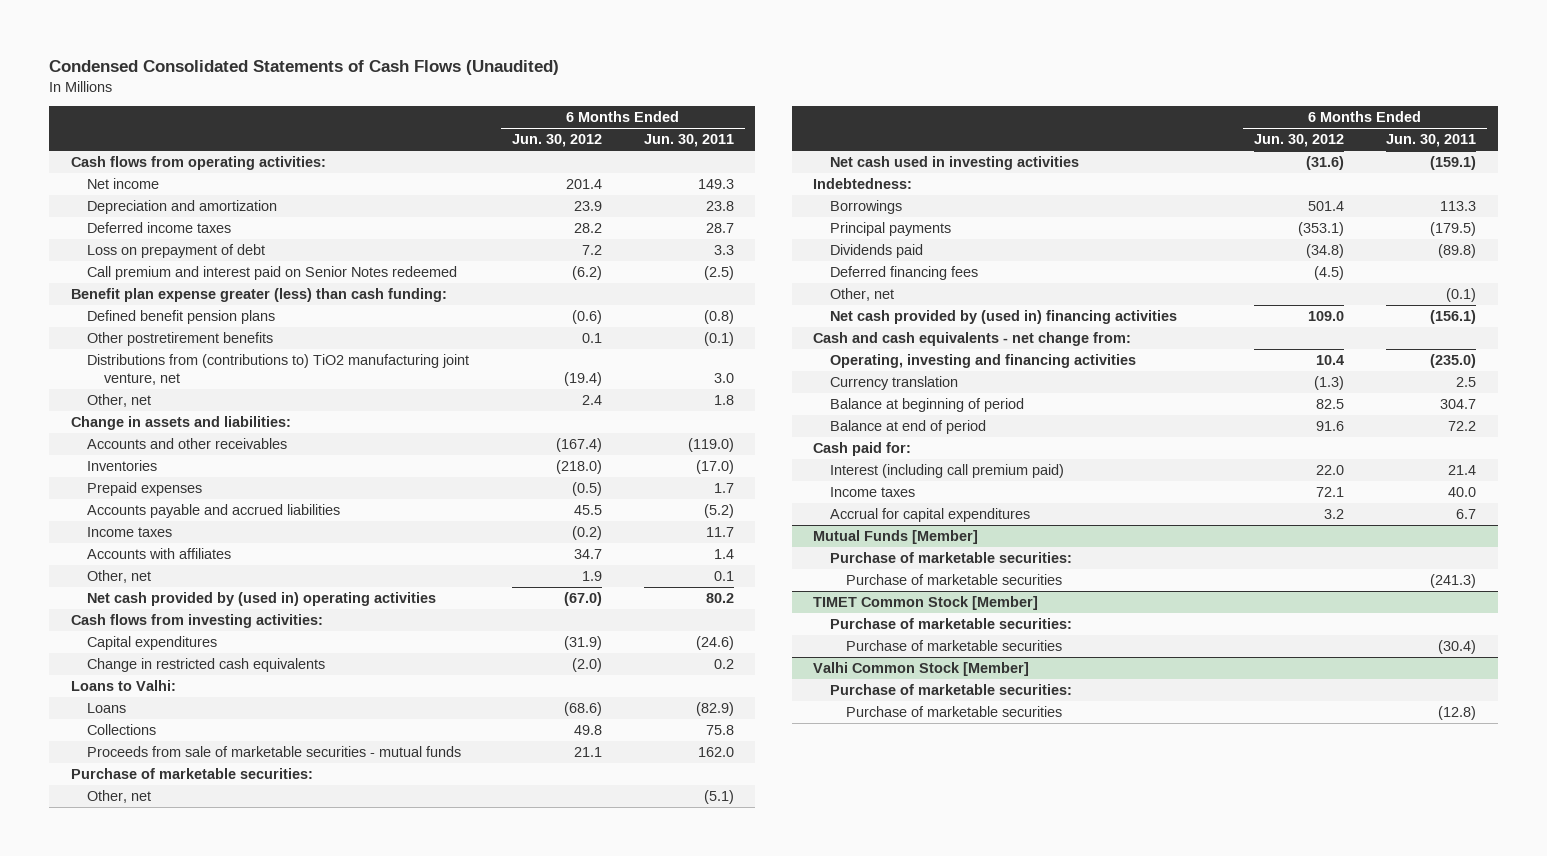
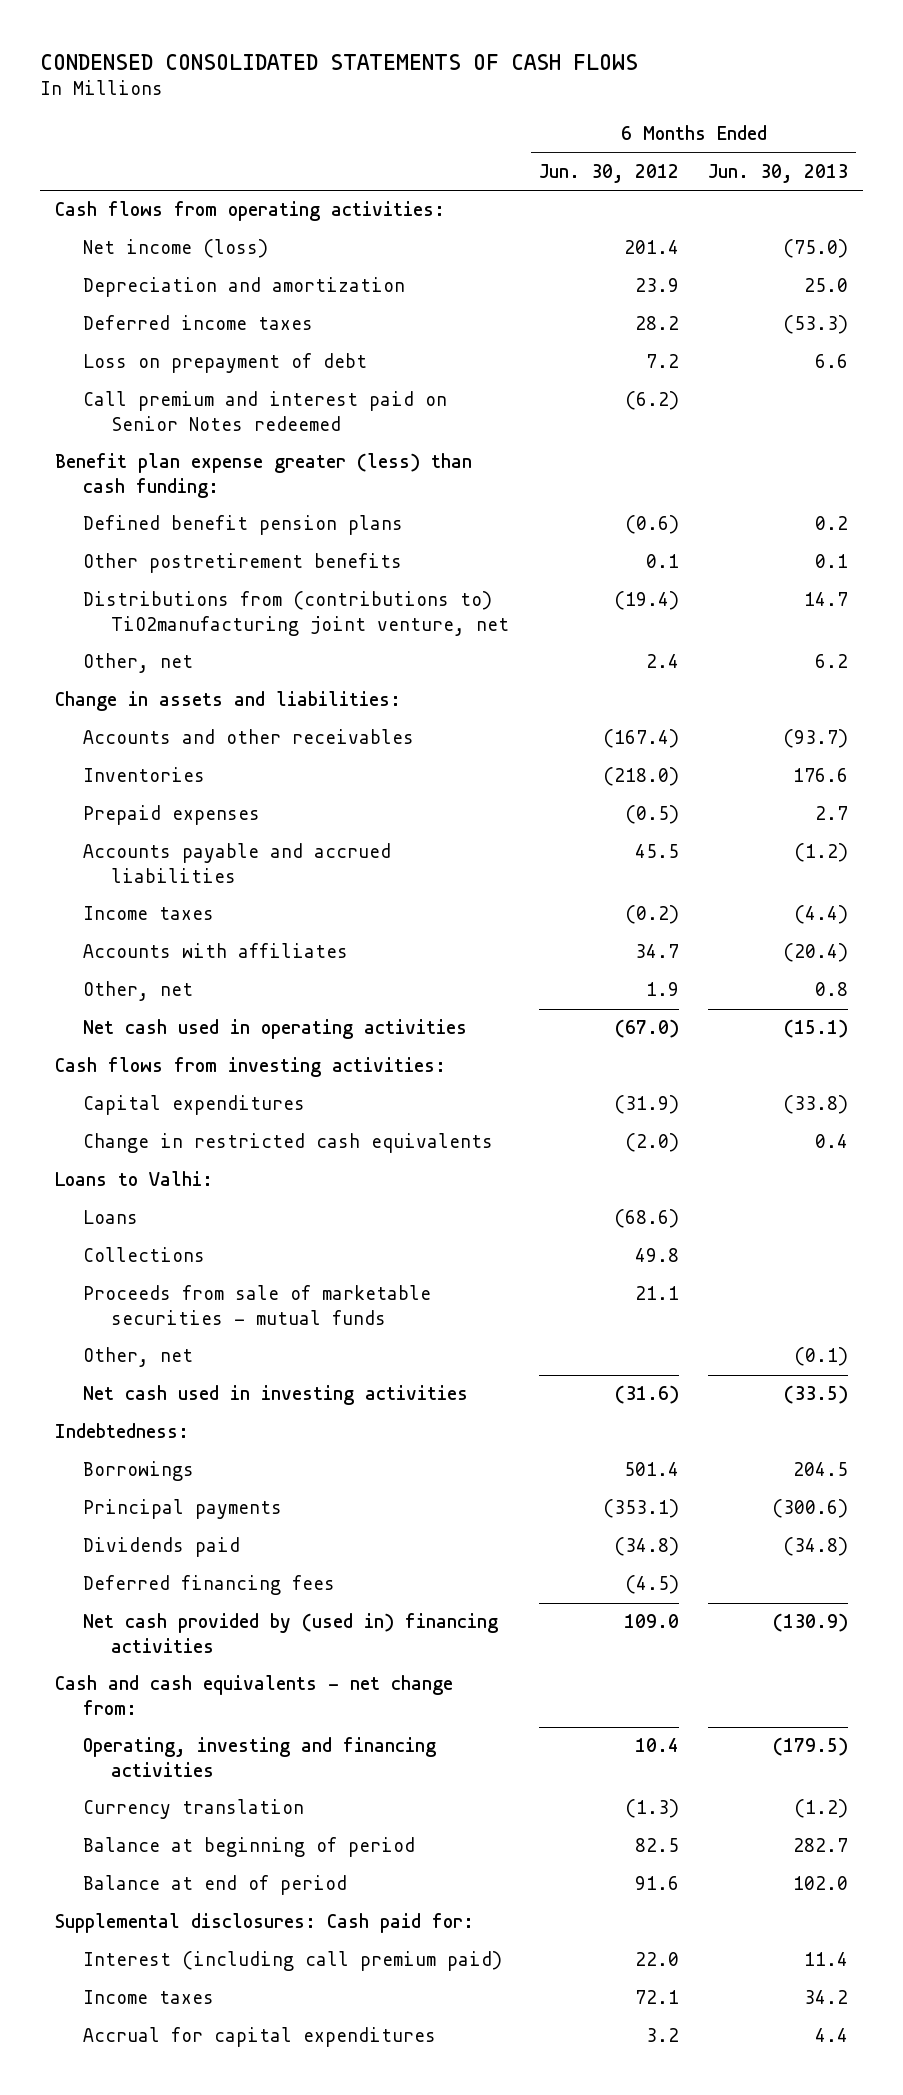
[49,60,560,76] Condensed Consolidated Statements of Cash Flows (Unaudited) -> [40,53,639,70] CONDENSED CONSOLIDATED STATEMENTS OF CASH FLOWS
[644,134,735,148] Jun. 30, 2011 -> none
none -> [708,163,849,183] Jun. 30, 2013
[87,178,160,190] Net income -> [83,239,269,259] Net income (loss)
[87,354,470,386] Distributions from (contributions to) TiO2 manufacturing joint venture, net -> [83,591,510,636] Distributions from (contributions to) TiO2manufacturing joint venture, net
[87,592,437,607] Net cash provided by (used in) operating activities -> [83,1019,468,1040] Net cash used in operating activities
[70,768,313,780] Purchase of marketable securities: -> none
[829,288,894,302] Other, net -> none
[812,442,911,457] Cash paid for: -> [55,1913,475,1934] Supplemental disclosures: Cash paid for:
[812,530,978,545] Mutual Funds [Member] -> none
[829,552,1072,564] Purchase of marketable securities: -> none
[846,574,1063,586] Purchase of marketable securities -> none
[812,596,1038,611] TIMET Common Stock [Member] -> none
[829,618,1072,630] Purchase of marketable securities: -> none
[846,640,1063,652] Purchase of marketable securities -> none
[812,662,1029,677] Valhi Common Stock [Member] -> none
[829,684,1072,696] Purchase of marketable securities: -> none
[846,706,1063,718] Purchase of marketable securities -> none

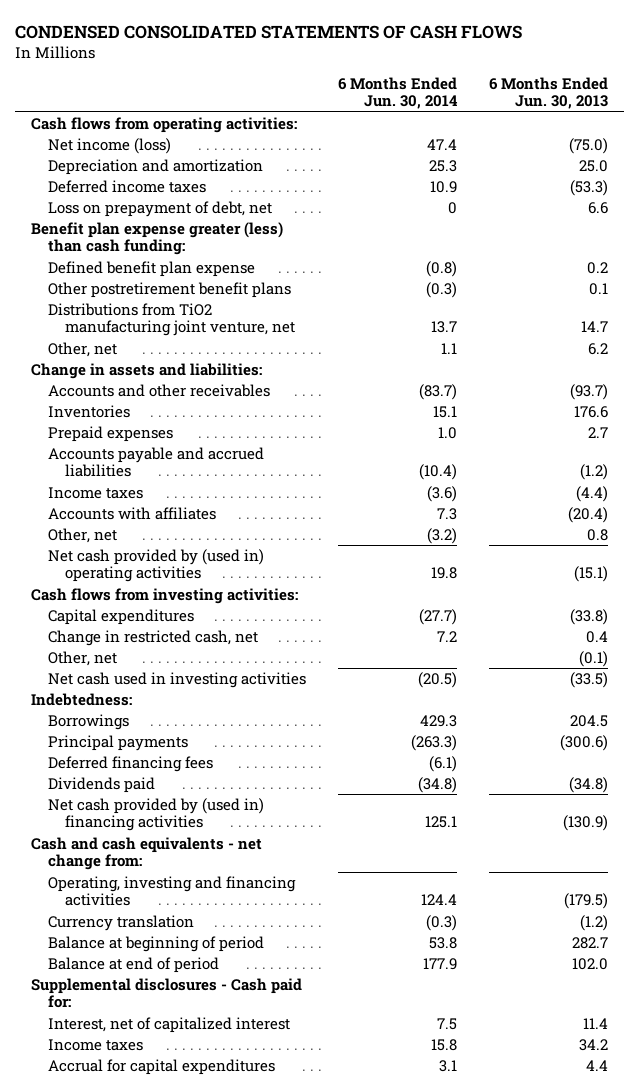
[538,163,679,183] Jun. 30, 2012 -> none
none -> [337,76,458,110] 6 Months Ended Jun. 30, 2014
[83,391,448,431] Call premium and interest paid on Senior Notes redeemed -> none
[83,353,368,374] Loss on prepayment of debt -> [48,201,273,218] Loss on prepayment of debt, net
[83,515,404,536] Defined benefit pension plans -> [48,261,256,278] Defined benefit plan expense
[83,553,403,574] Other postretirement benefits -> [48,282,292,299] Other postretirement benefit plans
[83,591,510,636] Distributions from (contributions to) TiO2manufacturing joint venture, net -> [48,303,296,337] Distributions from TiO2 manufacturing joint venture, net
[83,1019,468,1040] Net cash used in operating activities -> [48,549,265,583] Net cash provided by (used in) operating activities
[55,1171,214,1187] Loans to Valhi: -> none
[83,1210,139,1225] Loans -> none
[83,1247,206,1263] Collections -> none
[83,1285,432,1325] Proceeds from sale of marketable securities - mutual funds -> none
[83,1133,494,1154] Change in restricted cash equivalents -> [48,630,259,647] Change in restricted cash, net
[83,1537,241,1558] Dividends paid -> [48,777,156,794] Dividends paid
[55,1913,475,1934] Supplemental disclosures: Cash paid for: -> [31,978,303,1009] Supplemental disclosures - Cash paid for:
[83,1951,503,1972] Interest (including call premium paid) -> [48,1017,291,1034] Interest, net of capitalized interest

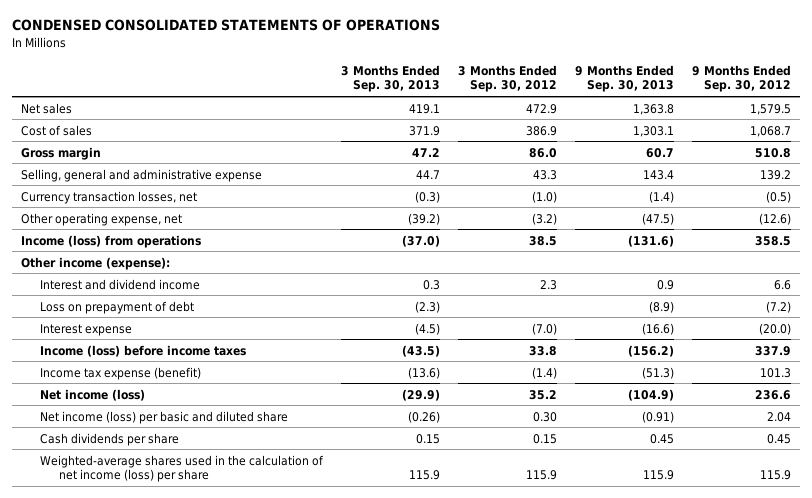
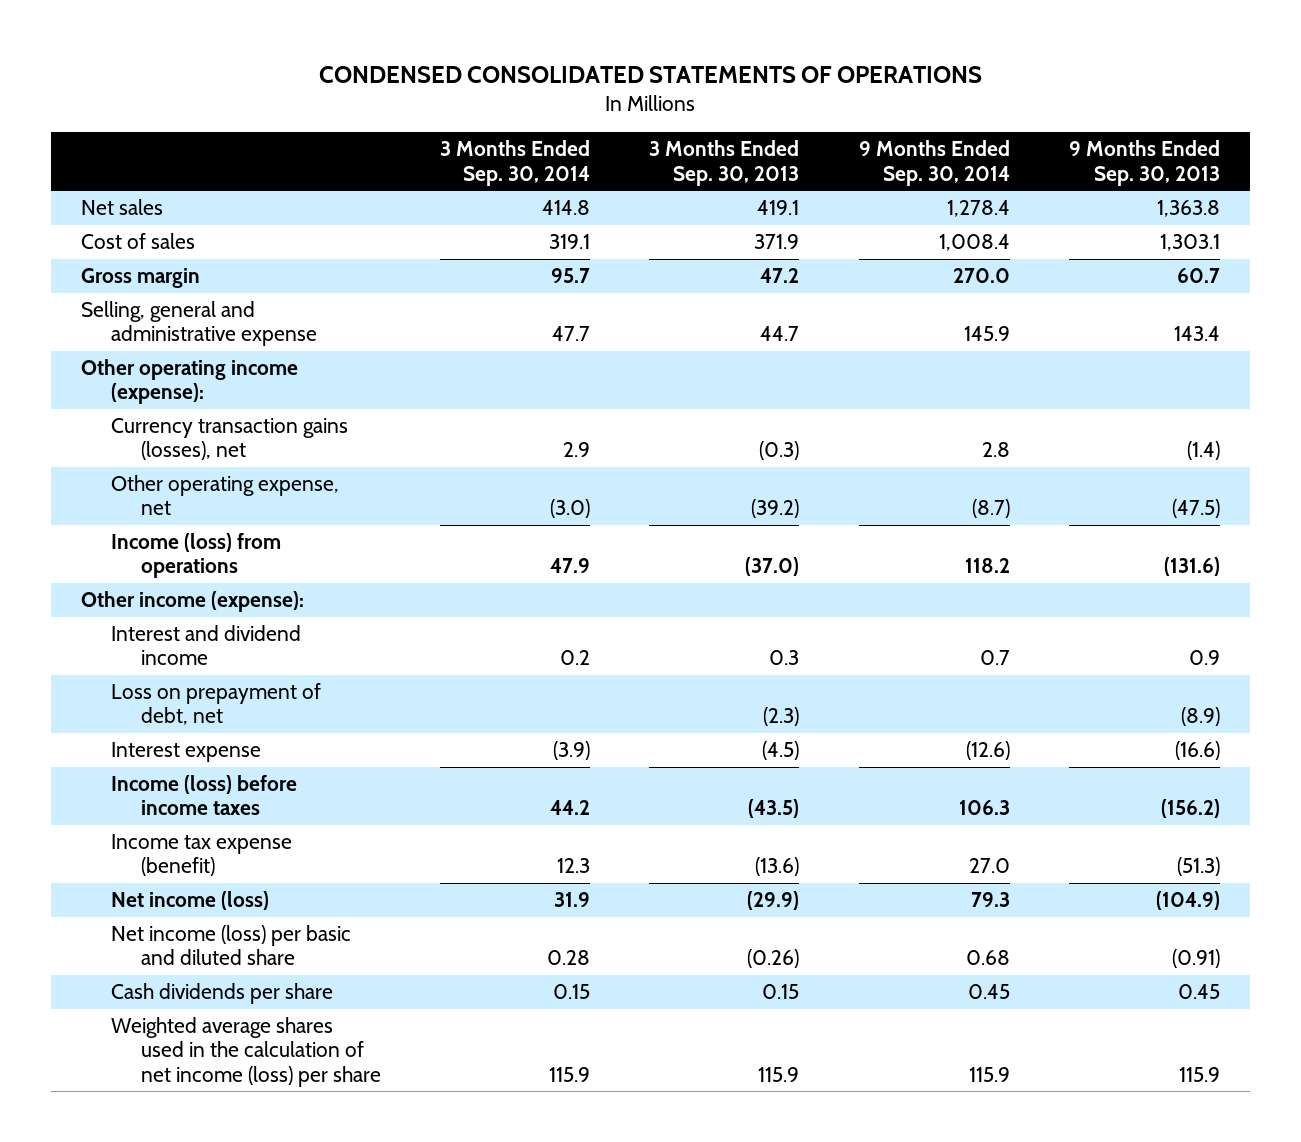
[458,64,558,93] 3 Months Ended Sep. 30, 2012 -> none
[692,64,792,93] 9 Months Ended Sep. 30, 2012 -> none
none -> [439,140,590,186] 3 Months Ended Sep. 30, 2014
none -> [858,140,1010,186] 9 Months Ended Sep. 30, 2014
none -> [80,359,298,405] Other operating income (expense):
[20,190,197,204] Currency transaction losses, net -> [110,418,348,461] Currency transaction gains (losses), net
[39,300,194,314] Loss on prepayment of debt -> [110,683,321,726] Loss on prepayment of debt, net
[39,454,324,483] Weighted-average shares used in the calculation of net income (loss) per share -> [110,1017,381,1087] Weighted average shares used in the calculation of net income (loss) per share

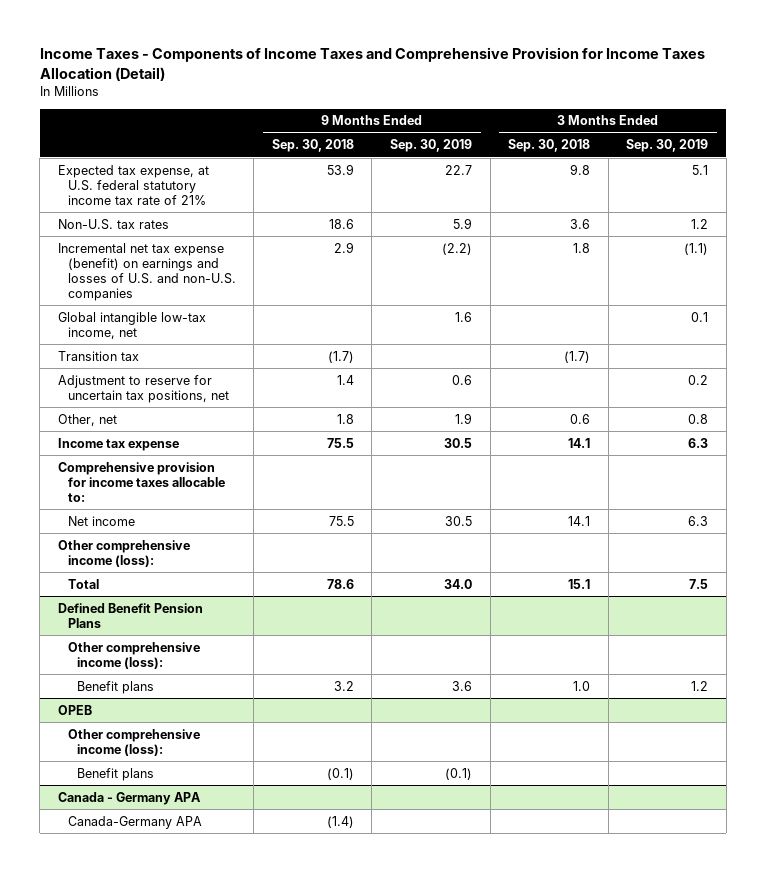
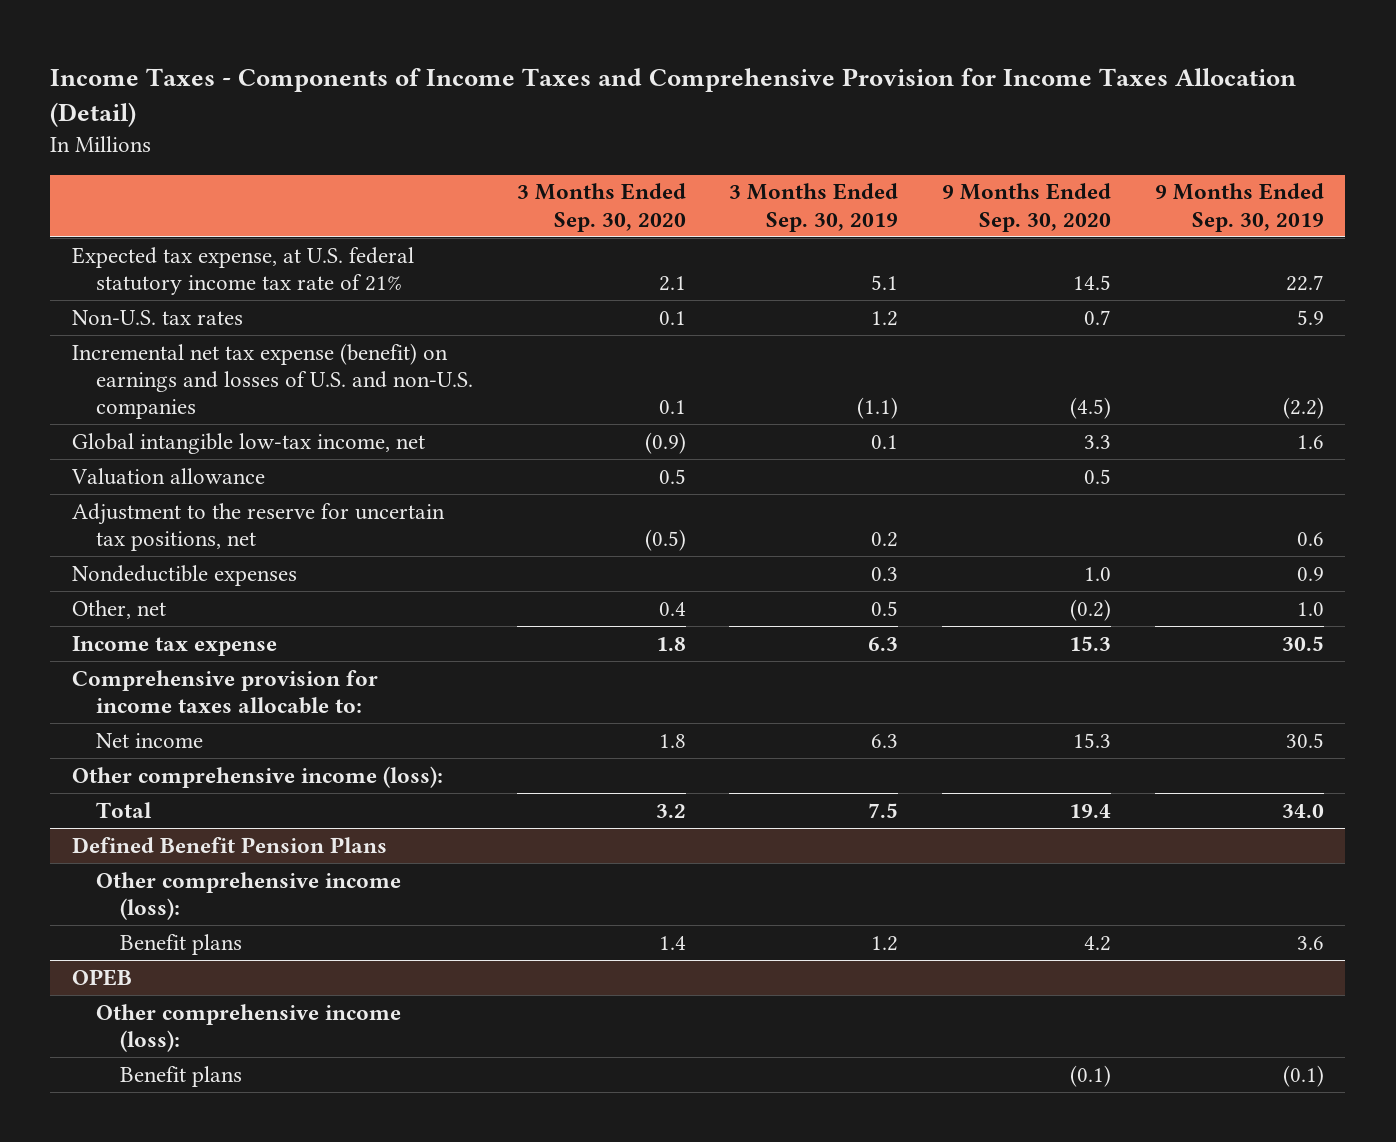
[271,139,354,153] Sep. 30, 2018 -> none
[508,139,591,153] Sep. 30, 2018 -> none
none -> [516,183,686,232] 3 Months Ended Sep. 30, 2020
none -> [941,183,1111,232] 9 Months Ended Sep. 30, 2020
[57,350,139,361] Transition tax -> none
none -> [71,467,266,485] Valuation allowance
[57,374,229,403] Adjustment to reserve for uncertain tax positions, net -> [72,502,446,551] Adjustment to the reserve for uncertain tax positions, net
none -> [72,564,298,586] Nondeductible expenses
[455,412,473,424] 1.9 -> [1296,601,1324,616] 1.0
[688,413,709,424] 0.8 -> [871,600,899,616] 0.5
[57,791,201,805] Canada - Germany APA -> none
[67,815,202,829] Canada-Germany APA -> none

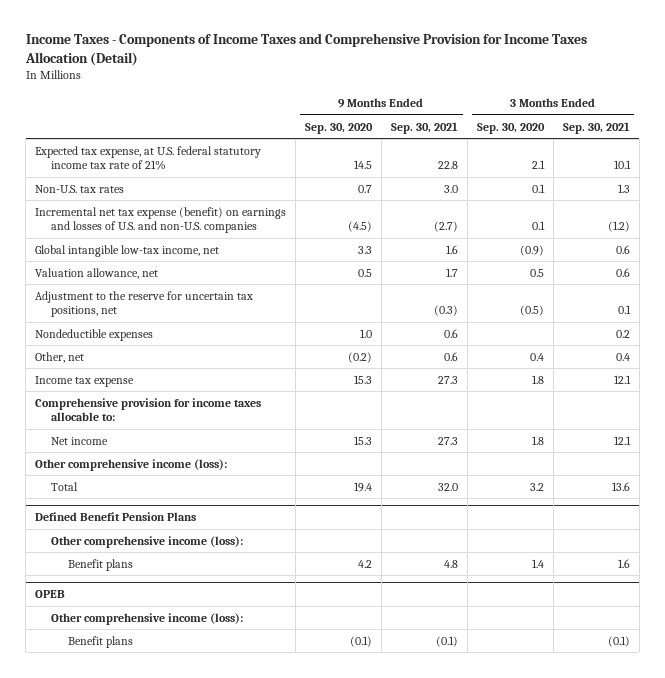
[729,183,899,232] 3 Months Ended Sep. 30, 2019 -> none
[1154,183,1324,232] 9 Months Ended Sep. 30, 2019 -> none
none -> [390,121,458,134] Sep. 30, 2021
none -> [562,121,630,134] Sep. 30, 2021
[71,467,266,485] Valuation allowance -> [35,267,159,279] Valuation allowance, net

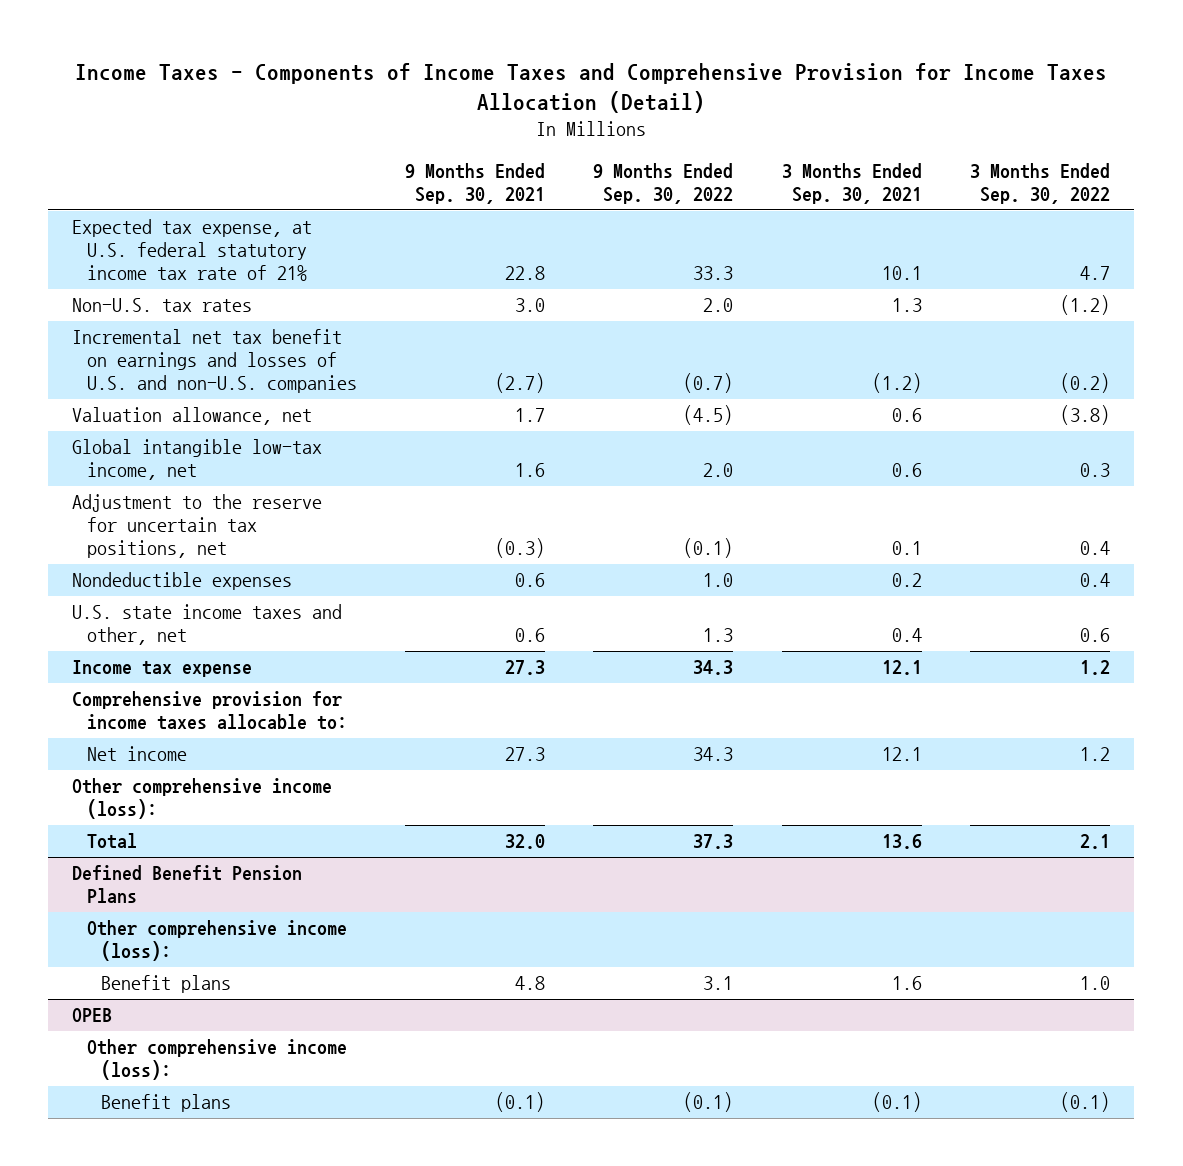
[304,122,373,134] Sep. 30, 2020 -> none
[476,122,545,134] Sep. 30, 2020 -> none
none -> [593,162,734,204] 9 Months Ended Sep. 30, 2022
none -> [970,162,1111,204] 3 Months Ended Sep. 30, 2022
[35,206,287,233] Incremental net tax expense (benefit) on earnings and losses of U.S. and non-U.S. companies -> [72,329,357,393] Incremental net tax benefit on earnings and losses of U.S. and non-U.S. companies
[35,244,220,257] Global intangible low-tax income, net -> [72,439,323,481] Global intangible low-tax income, net
[35,351,85,363] Other, net -> [72,604,343,646] U.S. state income taxes and other, net

